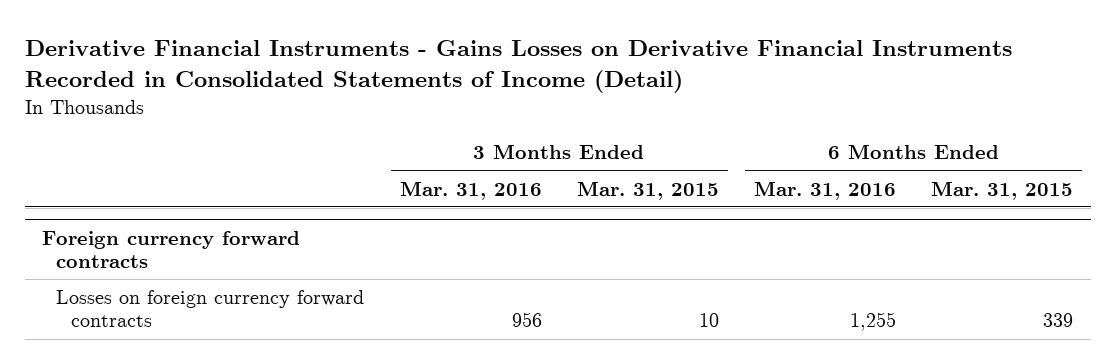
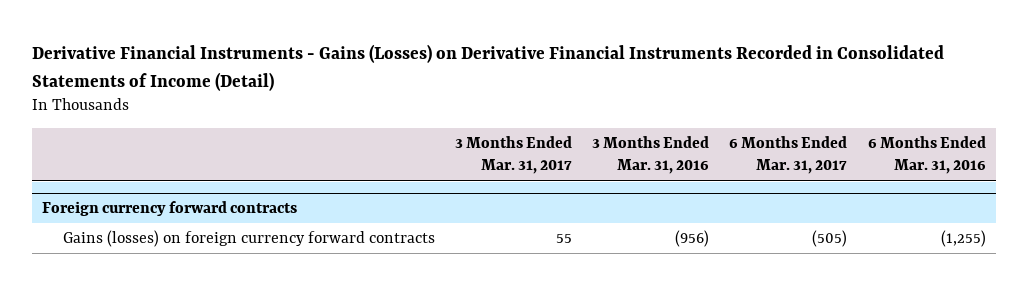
[24,39,1012,94] Derivative Financial Instruments - Gains Losses on Derivative Financial Instruments Recorded in Consolidated Statements of Income (Detail) -> [32,44,945,91] Derivative Financial Instruments - Gains (Losses) on Derivative Financial Instruments Recorded in Consolidated Statements of Income (Detail)
[576,180,719,200] Mar. 31, 2015 -> none
[931,180,1074,200] Mar. 31, 2015 -> none
none -> [455,135,573,175] 3 Months Ended Mar. 31, 2017
none -> [729,135,848,175] 6 Months Ended Mar. 31, 2017
[56,290,365,328] Losses on foreign currency forward contracts -> [62,230,435,248] Gains (losses) on foreign currency forward contracts
[511,312,542,328] 956 -> [675,230,710,248] (956)
[850,312,897,332] 1,255 -> [940,230,986,248] (1,255)

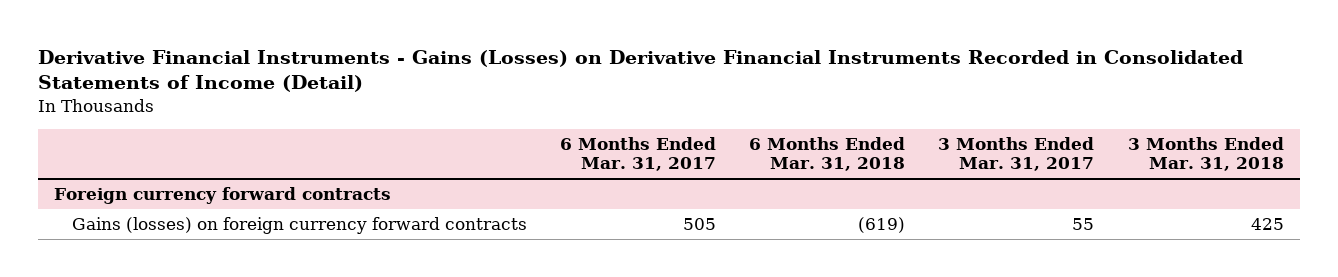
[592,135,710,175] 3 Months Ended Mar. 31, 2016 -> none
[867,135,986,175] 6 Months Ended Mar. 31, 2016 -> none
none -> [749,136,906,172] 6 Months Ended Mar. 31, 2018
none -> [1127,136,1284,172] 3 Months Ended Mar. 31, 2018
[812,230,848,248] (505) -> [683,218,717,231] 505

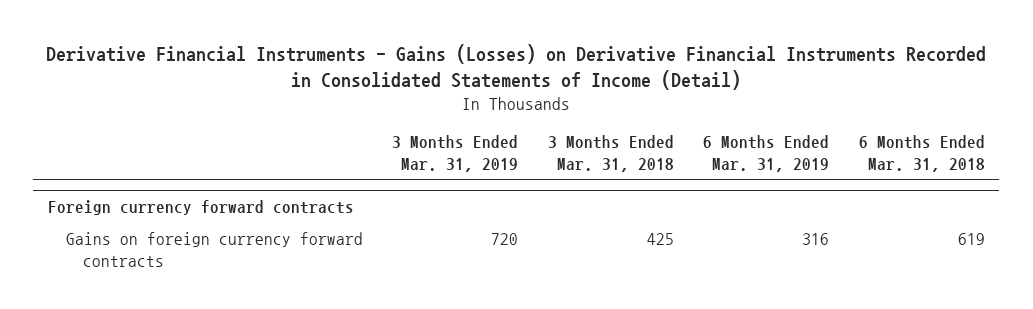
[560,136,717,172] 6 Months Ended Mar. 31, 2017 -> none
[938,136,1095,172] 3 Months Ended Mar. 31, 2017 -> none
none -> [392,135,519,172] 3 Months Ended Mar. 31, 2019
none -> [703,135,830,172] 6 Months Ended Mar. 31, 2019
[72,217,528,235] Gains (losses) on foreign currency forward contracts -> [65,232,363,267] Gains on foreign currency forward contracts
[858,217,906,234] (619) -> [957,233,985,246] 619

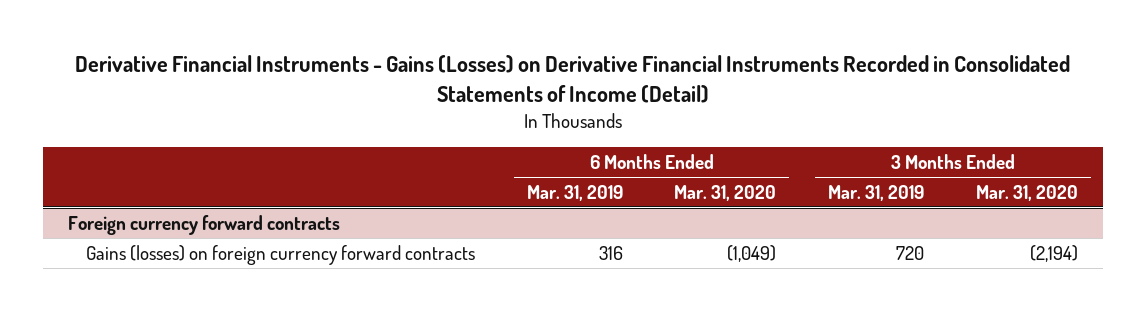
[547,135,674,172] 3 Months Ended Mar. 31, 2018 -> none
[858,135,985,172] 6 Months Ended Mar. 31, 2018 -> none
none -> [674,184,777,201] Mar. 31, 2020
none -> [975,184,1078,201] Mar. 31, 2020
[65,232,363,267] Gains on foreign currency forward contracts -> [86,244,476,265] Gains (losses) on foreign currency forward contracts

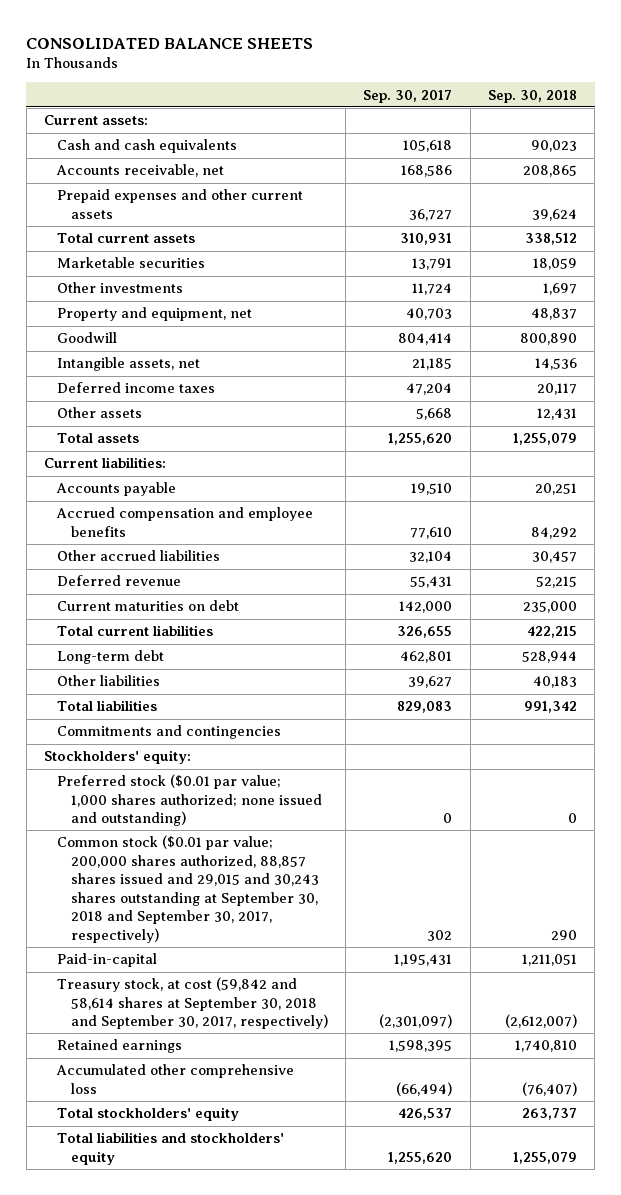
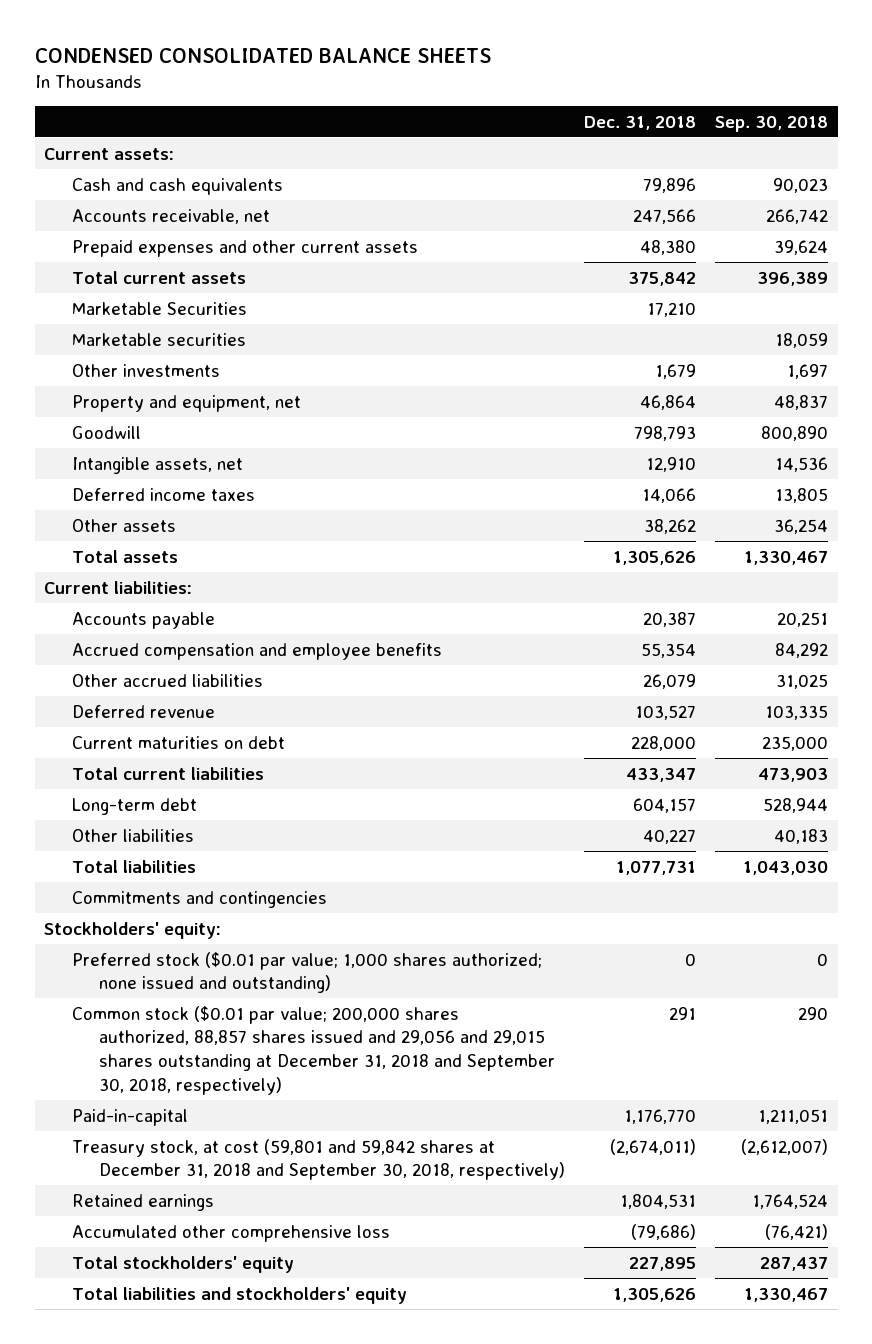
[26,37,314,49] CONSOLIDATED BALANCE SHEETS -> [34,48,491,64] CONDENSED CONSOLIDATED BALANCE SHEETS
[363,89,453,103] Sep. 30, 2017 -> none
none -> [584,115,697,130] Dec. 31, 2018
[522,165,577,178] 208,865 -> [766,208,829,224] 266,742
[524,233,577,246] 338,512 -> [757,271,829,286] 396,389
none -> [71,301,247,315] Marketable Securities
[536,383,577,396] 20,117 -> [775,487,829,503] 13,805
[536,408,577,421] 12,431 -> [774,518,829,534] 36,254
[512,433,577,446] 1,255,079 -> [744,550,829,565] 1,330,467
[531,551,577,564] 30,457 -> [776,673,829,689] 31,025
[535,576,577,589] 52,215 -> [765,704,829,720] 103,335
[526,626,577,639] 422,215 -> [758,767,829,782] 473,903
[523,701,577,714] 991,342 -> [743,860,829,875] 1,043,030
[57,835,319,943] Common stock ($0.01 par value; 200,000 shares authorized, 88,857 shares issued and 29,015 and 30,243 shares outstanding at September 30, 2018 and September 30, 2017, respectively) -> [71,1005,555,1095] Common stock ($0.01 par value; 200,000 shares authorized, 88,857 shares issued and 29,056 and 29,015 shares outstanding at December 31, 2018 and September 30, 2018, respectively)
[57,977,328,1030] Treasury stock, at cost (59,842 and 58,614 shares at September 30, 2018 and September 30, 2017, respectively) -> [71,1138,565,1181] Treasury stock, at cost (59,801 and 59,842 shares at December 31, 2018 and September 30, 2018, respectively)
[514,1040,577,1053] 1,740,810 -> [752,1193,829,1209] 1,764,524
[521,1081,577,1096] (76,407) -> [765,1223,829,1240] (76,421)
[521,1108,577,1121] 263,737 -> [760,1256,829,1271] 287,437
[512,1151,577,1164] 1,255,079 -> [744,1287,829,1302] 1,330,467

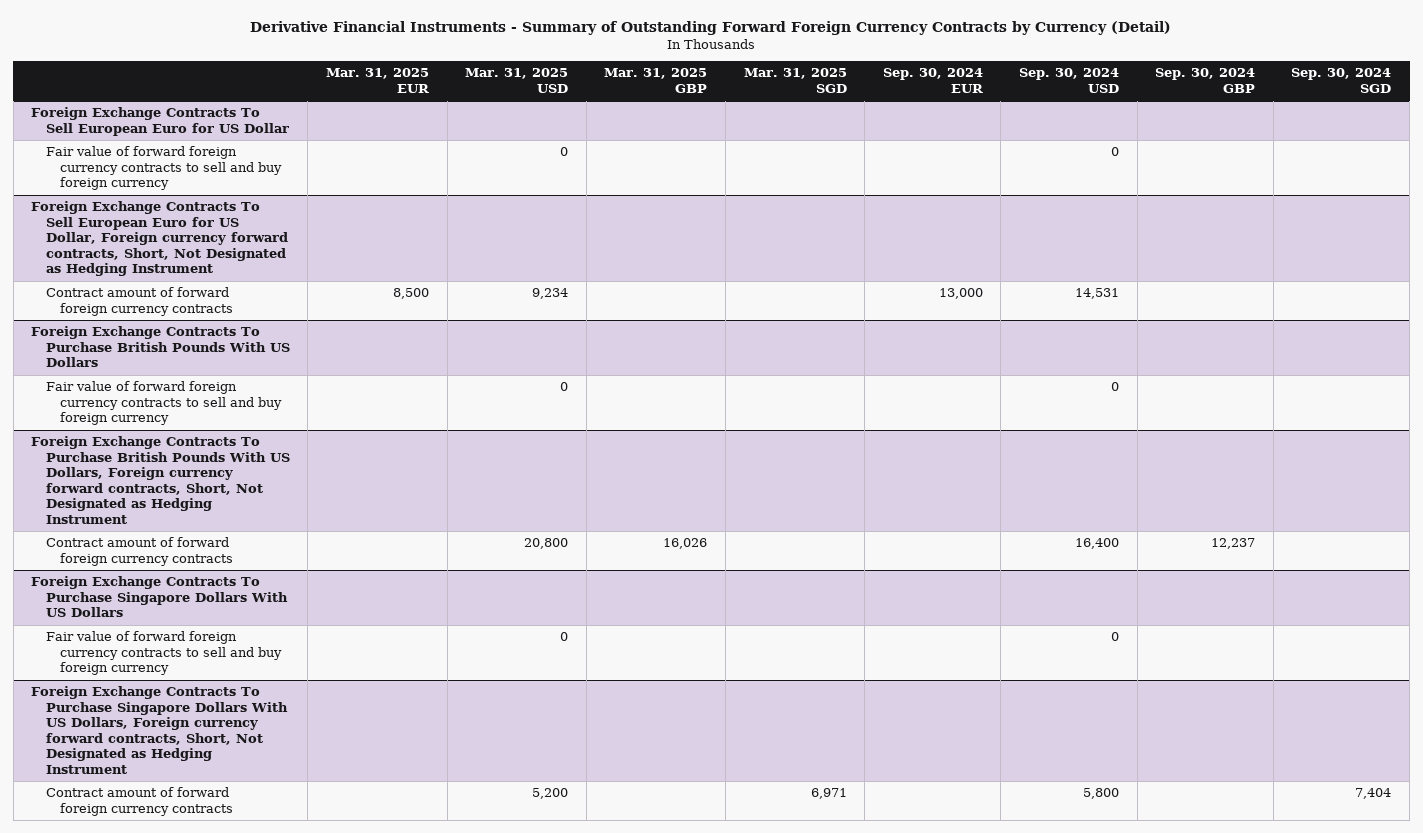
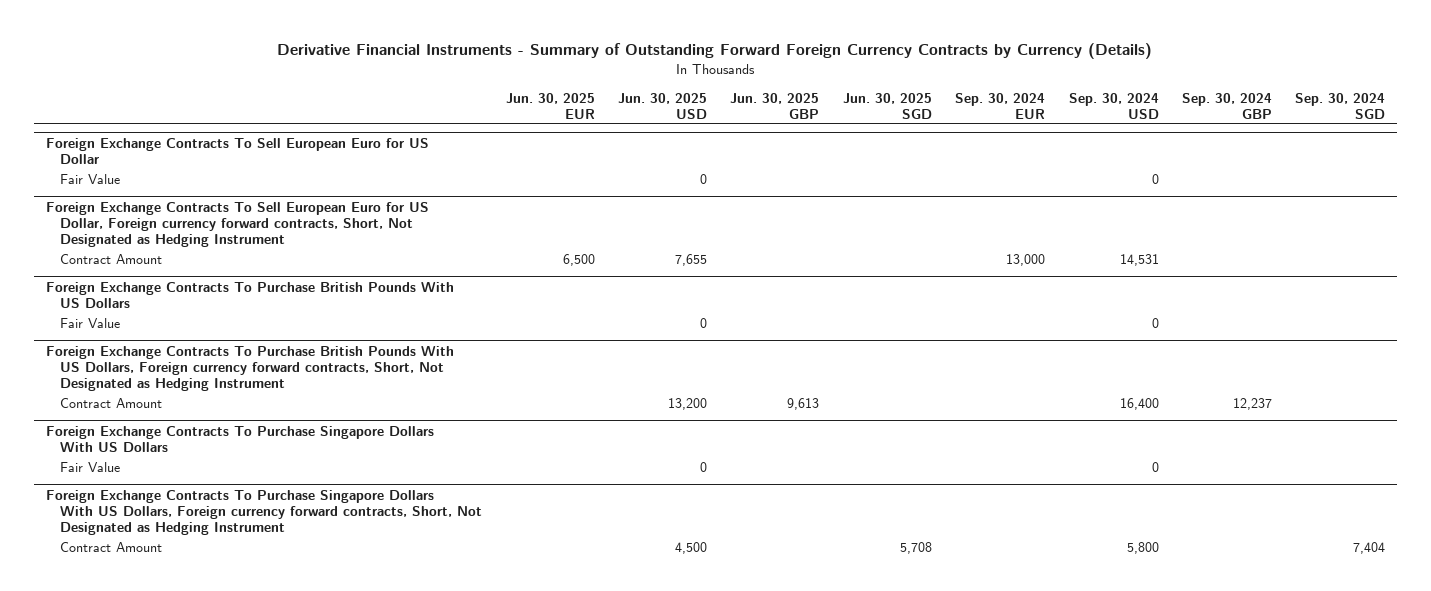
[250,21,1172,36] Derivative Financial Instruments - Summary of Outstanding Forward Foreign Currency Contracts by Currency (Detail) -> [277,43,1153,60] Derivative Financial Instruments - Summary of Outstanding Forward Foreign Currency Contracts by Currency (Details)
[325,68,429,93] Mar. 31, 2025 EUR -> none
[465,68,569,93] Mar. 31, 2025 USD -> none
[604,68,708,93] Mar. 31, 2025 GBP -> none
[743,68,847,93] Mar. 31, 2025 SGD -> none
none -> [505,92,595,119] Jun. 30, 2025 EUR
none -> [618,92,708,119] Jun. 30, 2025 USD
none -> [730,92,820,119] Jun. 30, 2025 GBP
none -> [842,92,932,119] Jun. 30, 2025 SGD
[45,146,283,191] Fair value of forward foreign currency contracts to sell and buy foreign currency -> [60,174,121,185] Fair Value
[45,287,234,316] Contract amount of forward foreign currency contracts -> [60,254,163,265] Contract Amount
[45,381,283,426] Fair value of forward foreign currency contracts to sell and buy foreign currency -> [60,318,121,329] Fair Value
[45,537,234,566] Contract amount of forward foreign currency contracts -> [60,398,163,409] Contract Amount
[45,631,283,676] Fair value of forward foreign currency contracts to sell and buy foreign currency -> [60,462,121,473] Fair Value
[45,787,234,816] Contract amount of forward foreign currency contracts -> [60,542,163,553] Contract Amount

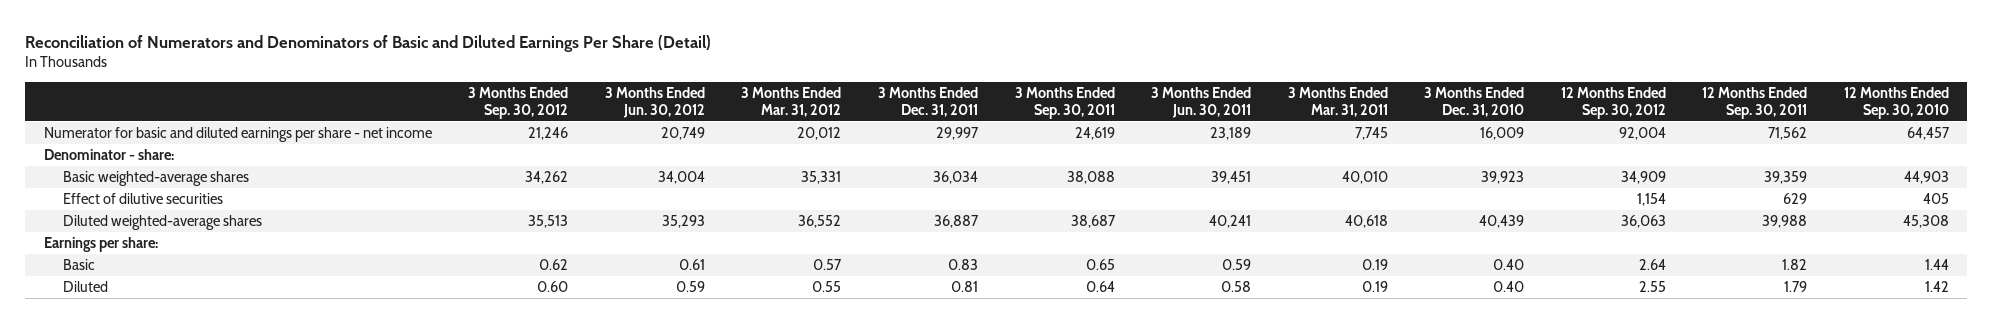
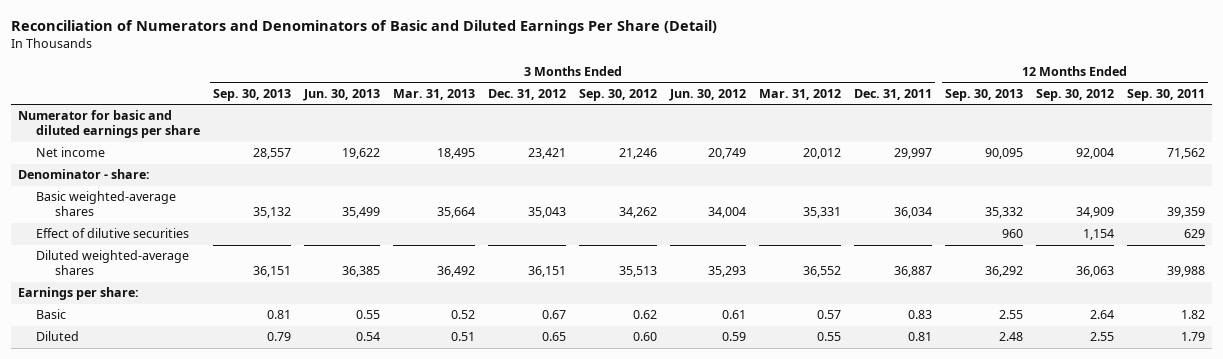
[1014,86,1115,119] 3 Months Ended Sep. 30, 2011 -> none
[1151,86,1252,118] 3 Months Ended Jun. 30, 2011 -> none
[1287,86,1388,117] 3 Months Ended Mar. 31, 2011 -> none
[1424,86,1525,117] 3 Months Ended Dec. 31, 2010 -> none
[1844,86,1950,119] 12 Months Ended Sep. 30, 2010 -> none
none -> [213,88,292,101] Sep. 30, 2013
none -> [303,88,381,101] Jun. 30, 2013
none -> [393,88,476,100] Mar. 31, 2013
none -> [488,88,567,100] Dec. 31, 2012
none -> [945,88,1024,101] Sep. 30, 2013
none -> [17,110,201,139] Numerator for basic and diluted earnings per share
[43,127,432,143] Numerator for basic and diluted earnings per share - net income -> [36,147,106,158] Net income

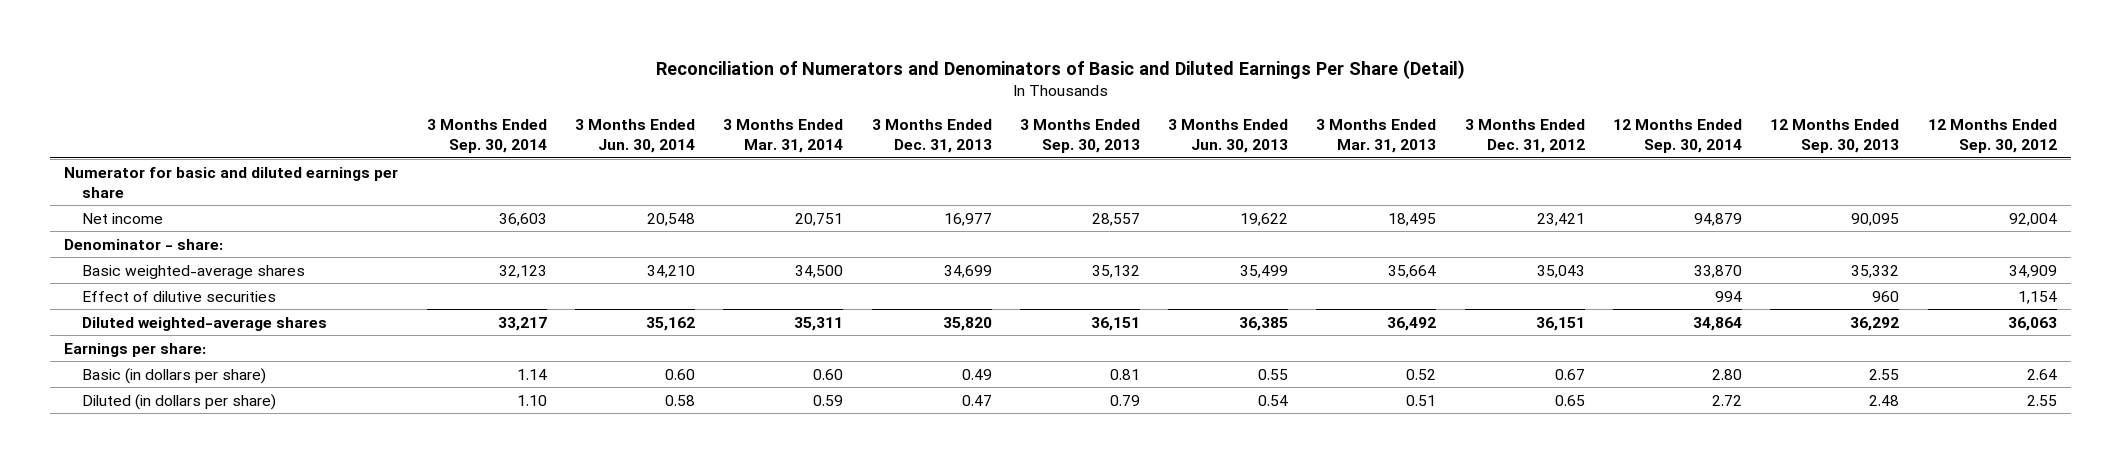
[579,88,658,101] Sep. 30, 2012 -> none
[669,88,747,101] Jun. 30, 2012 -> none
[759,88,842,100] Mar. 31, 2012 -> none
[854,88,933,100] Dec. 31, 2011 -> none
[1127,88,1206,101] Sep. 30, 2011 -> none
none -> [426,119,547,154] 3 Months Ended Sep. 30, 2014
none -> [575,119,696,154] 3 Months Ended Jun. 30, 2014
none -> [723,119,844,154] 3 Months Ended Mar. 31, 2014
none -> [871,119,992,154] 3 Months Ended Dec. 31, 2013
none -> [1613,119,1743,154] 12 Months Ended Sep. 30, 2014
[36,309,67,320] Basic -> [81,367,266,384] Basic (in dollars per share)
[36,331,80,342] Diluted -> [81,393,276,410] Diluted (in dollars per share)

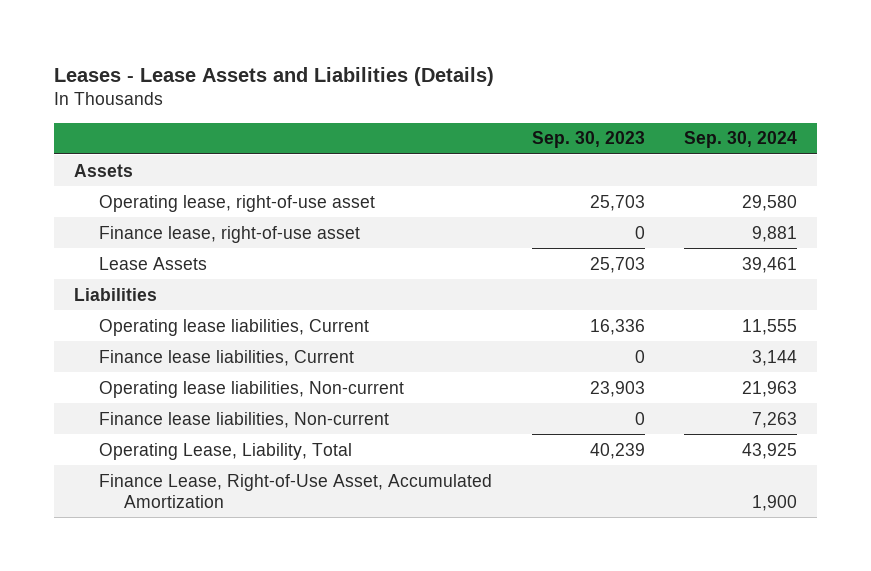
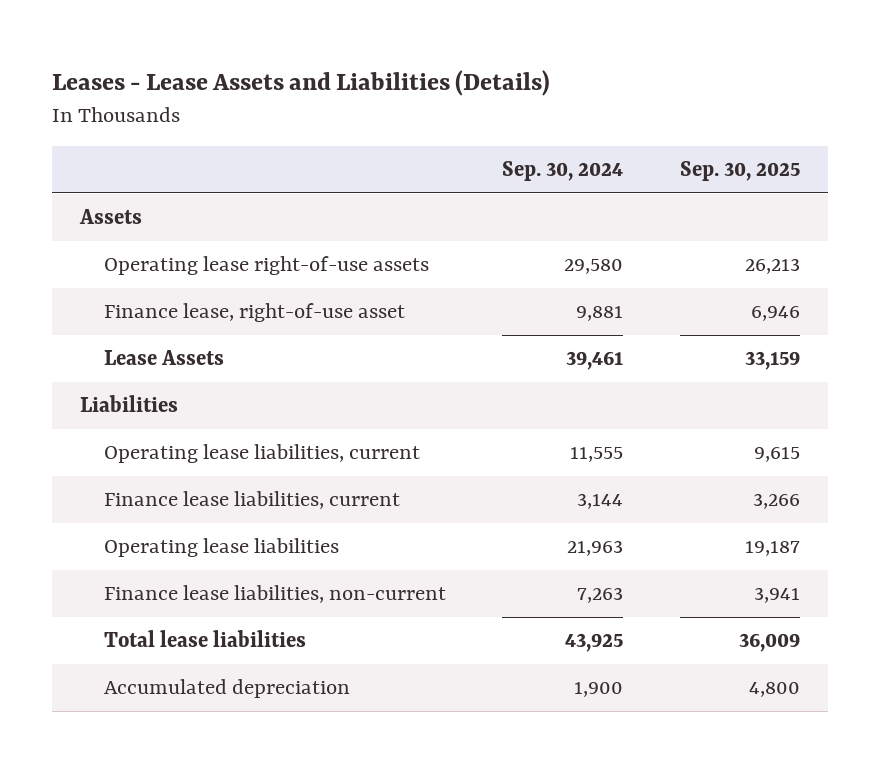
[531,131,645,149] Sep. 30, 2023 -> none
none -> [679,161,800,182] Sep. 30, 2025
[99,194,376,212] Operating lease, right-of-use asset -> [104,256,430,276] Operating lease right-of-use assets
[99,318,370,336] Operating lease liabilities, Current -> [104,444,421,464] Operating lease liabilities, current
[99,349,355,366] Finance lease liabilities, Current -> [104,491,401,510] Finance lease liabilities, current
[99,380,405,398] Operating lease liabilities, Non-current -> [104,538,340,558] Operating lease liabilities
[99,411,390,428] Finance lease liabilities, Non-current -> [104,585,447,604] Finance lease liabilities, non-current
[99,442,353,460] Operating Lease, Liability, Total -> [104,630,307,648] Total lease liabilities
[99,473,493,508] Finance Lease, Right-of-Use Asset, Accumulated Amortization -> [104,679,351,699] Accumulated depreciation

